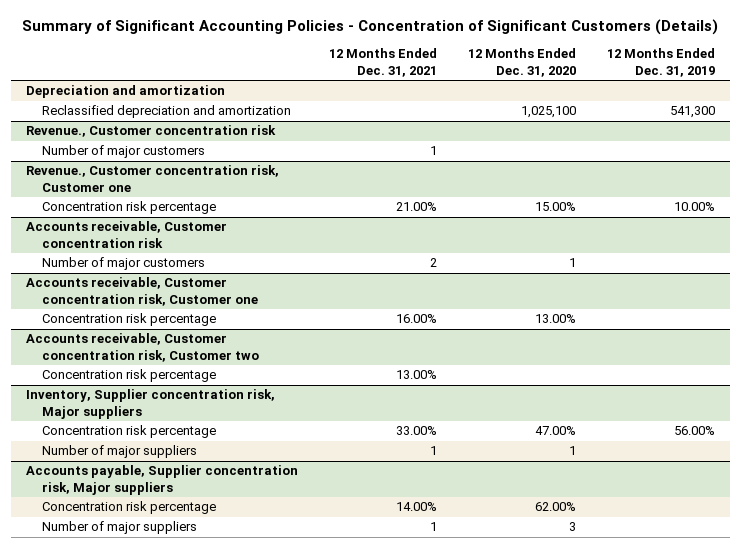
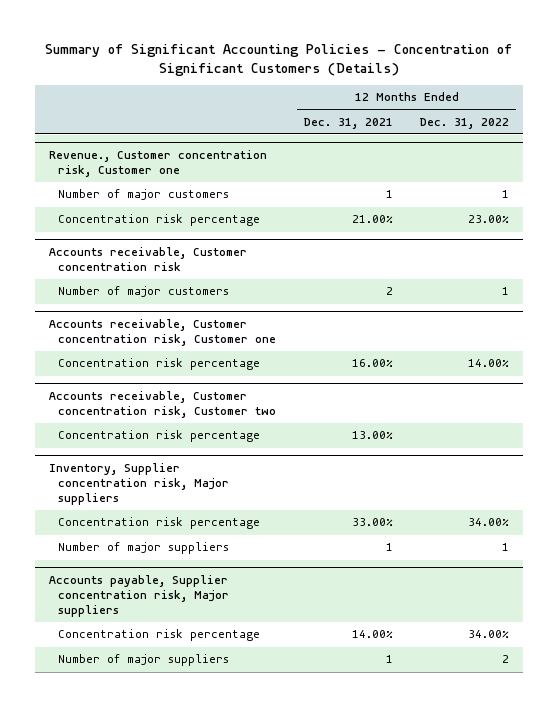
[467,48,576,77] 12 Months Ended Dec. 31, 2020 -> none
[606,48,715,77] 12 Months Ended Dec. 31, 2019 -> none
none -> [420,117,510,129] Dec. 31, 2022
[26,85,226,99] Depreciation and amortization -> none
[42,105,292,119] Reclassified depreciation and amortization -> none
[26,125,277,138] Revenue., Customer concentration risk -> none
[42,145,206,159] Number of major customers -> none
none -> [58,189,230,201] Number of major customers

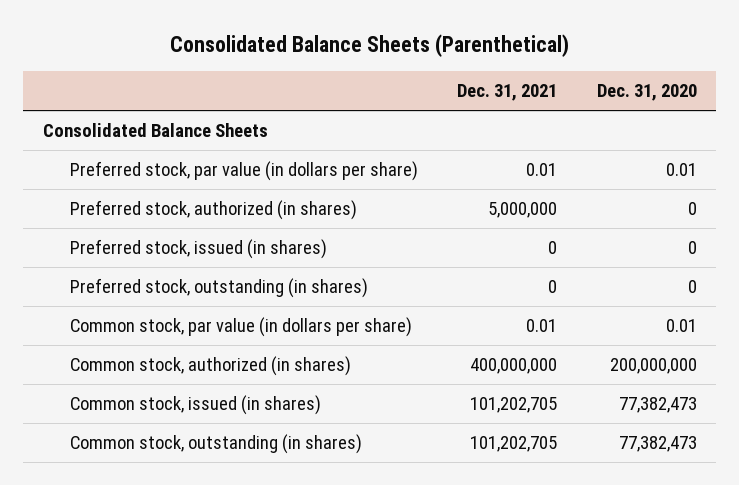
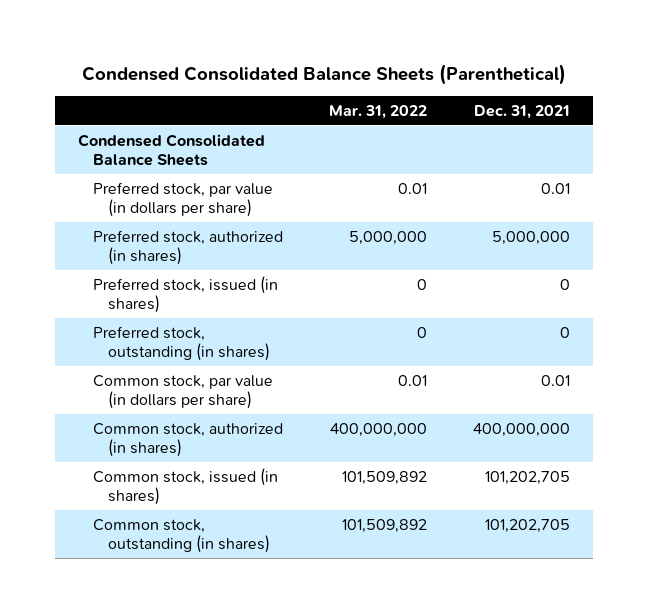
[169,34,569,58] Consolidated Balance Sheets (Parenthetical) -> [82,64,567,86] Condensed Consolidated Balance Sheets (Parenthetical)
[596,84,697,102] Dec. 31, 2020 -> none
none -> [329,104,428,119] Mar. 31, 2022
[42,123,268,138] Consolidated Balance Sheets -> [78,133,266,166] Condensed Consolidated Balance Sheets

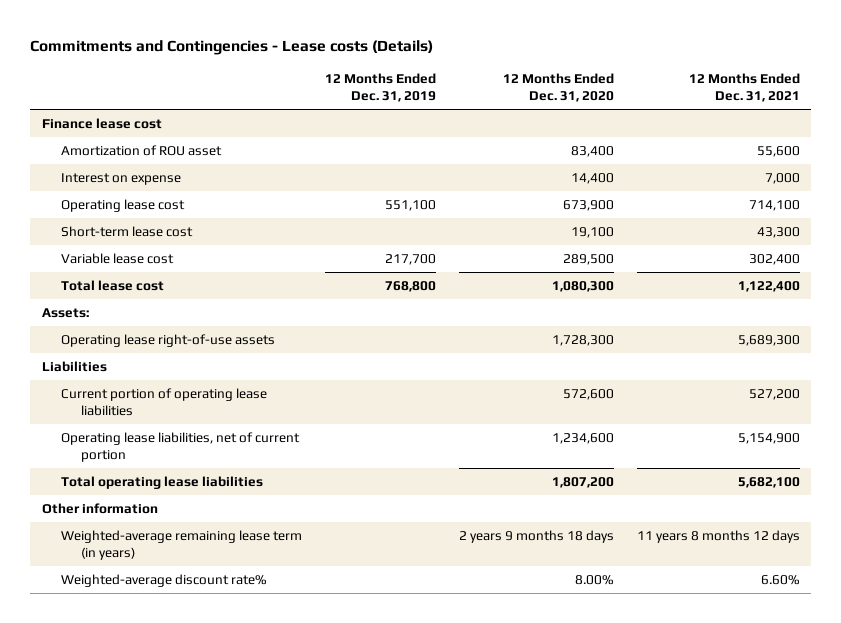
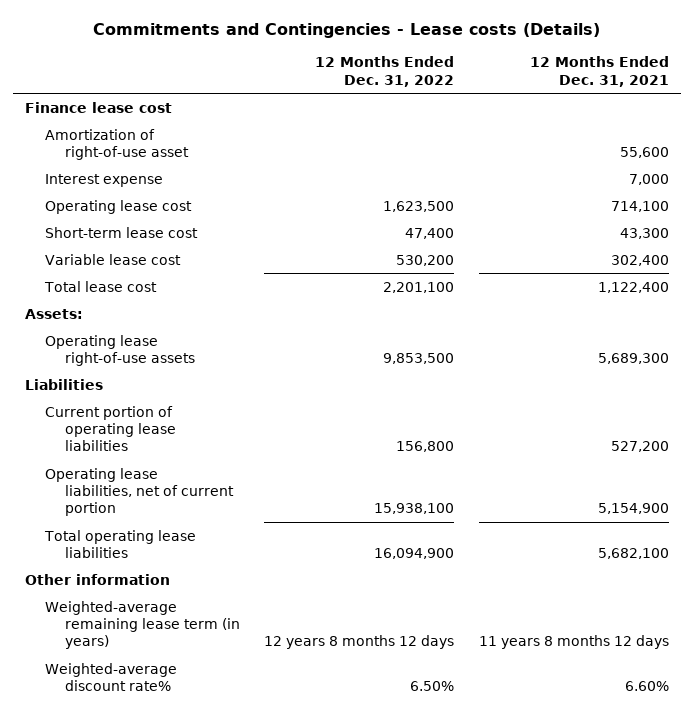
[325,73,437,102] 12 Months Ended Dec. 31, 2019 -> none
[502,73,614,102] 12 Months Ended Dec. 31, 2020 -> none
none -> [315,56,455,87] 12 Months Ended Dec. 31, 2022
[61,144,223,156] Amortization of ROU asset -> [45,128,189,160] Amortization of right-of-use asset
[61,172,182,185] Interest on expense -> [45,173,164,187] Interest expense

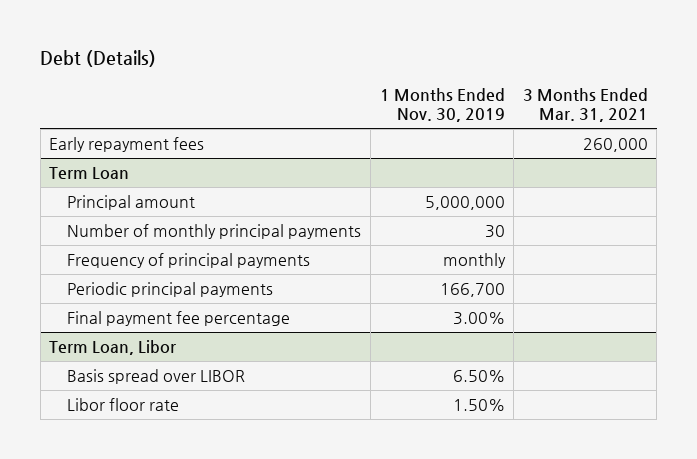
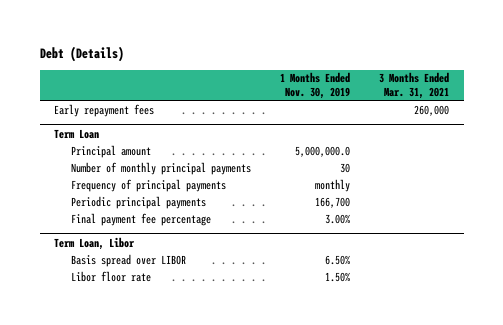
[424,195,505,210] 5,000,000 -> [295,145,351,157] 5,000,000.0

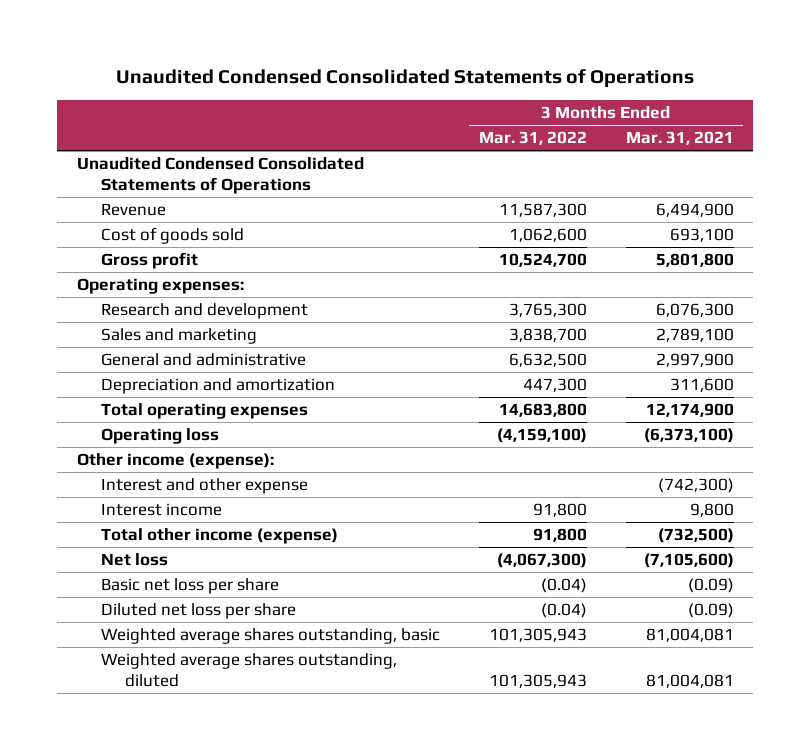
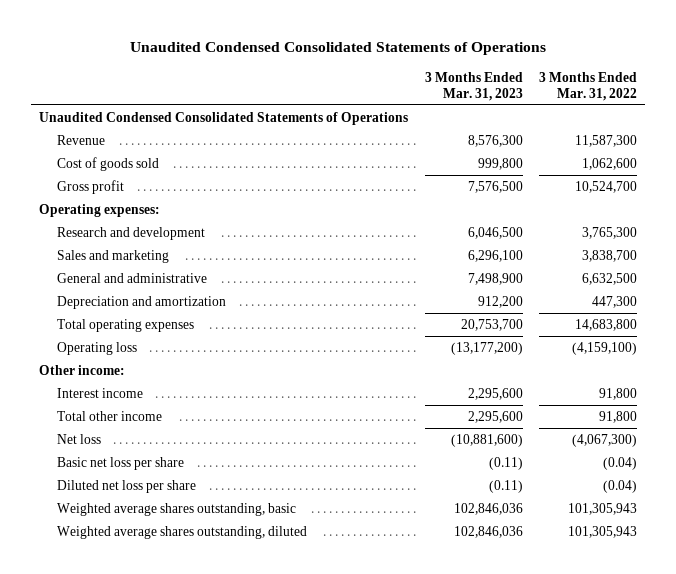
[625,131,734,146] Mar. 31, 2021 -> none
none -> [424,71,523,101] 3 Months Ended Mar. 31, 2023
[100,478,308,495] Interest and other expense -> none
[76,453,274,470] Other income (expense): -> [39,364,126,375] Other income:
[100,528,338,545] Total other income (expense) -> [57,410,163,421] Total other income

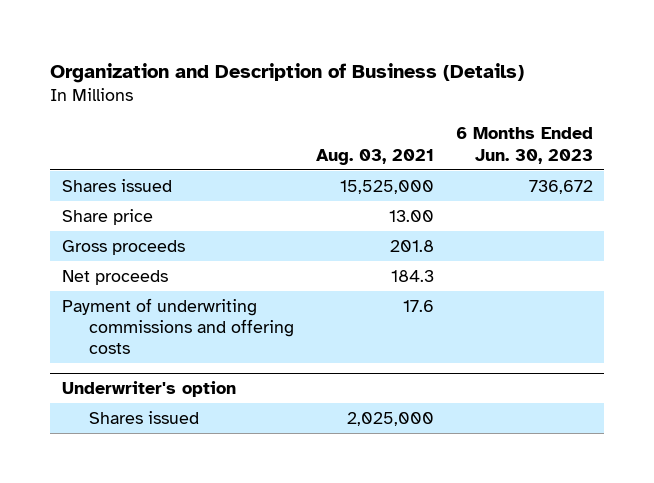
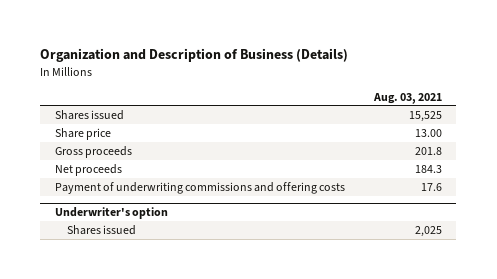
[455,127,593,164] 6 Months Ended Jun. 30, 2023 -> none
[339,179,434,194] 15,525,000 -> [408,110,442,122] 15,525
[346,411,434,426] 2,025,000 -> [414,225,442,237] 2,025

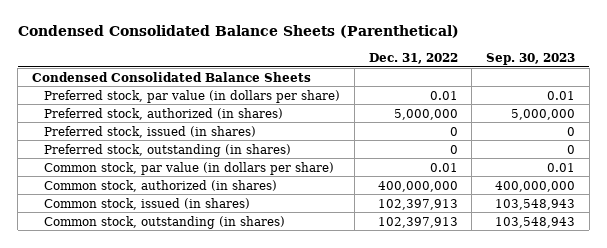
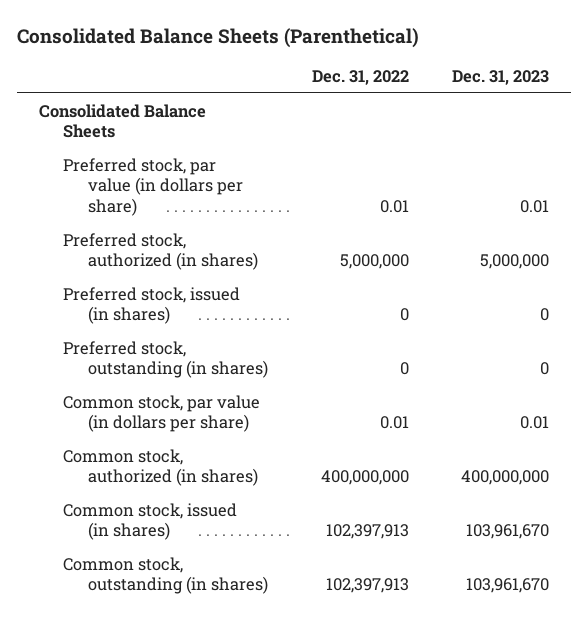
[17,25,459,39] Condensed Consolidated Balance Sheets (Parenthetical) -> [16,27,419,48] Consolidated Balance Sheets (Parenthetical)
[485,52,575,65] Sep. 30, 2023 -> none
none -> [452,70,550,86] Dec. 31, 2023
[32,71,312,82] Condensed Consolidated Balance Sheets -> [38,103,206,139] Consolidated Balance Sheets

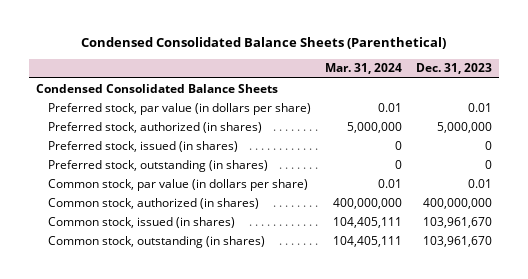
[16,27,419,48] Consolidated Balance Sheets (Parenthetical) -> [81,37,447,50] Condensed Consolidated Balance Sheets (Parenthetical)
[311,70,409,86] Dec. 31, 2022 -> none
none -> [324,63,402,75] Mar. 31, 2024
[38,103,206,139] Consolidated Balance Sheets -> [36,83,279,93] Condensed Consolidated Balance Sheets

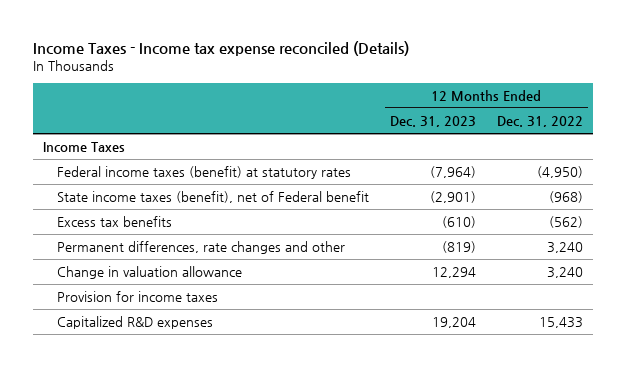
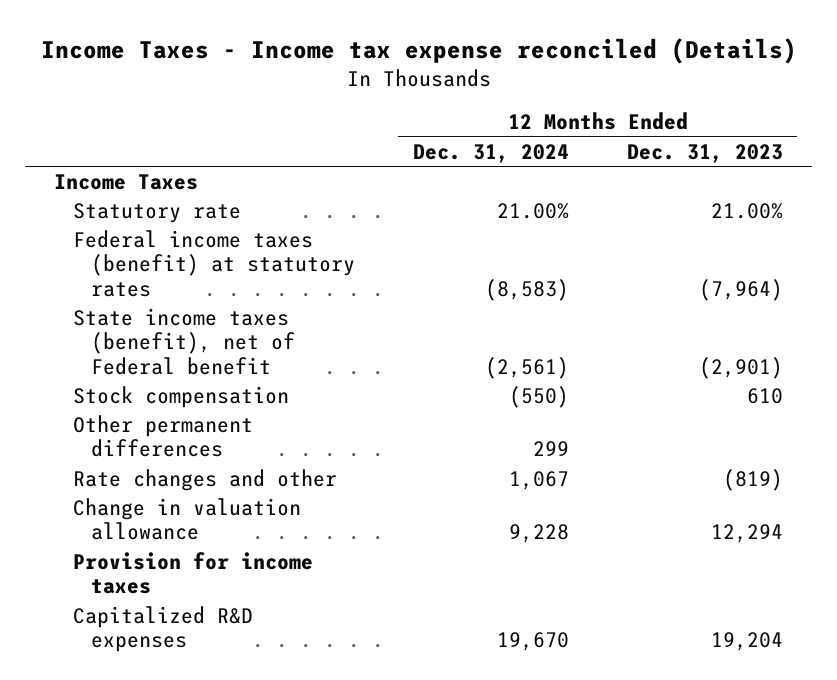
[496,115,583,127] Dec. 31, 2022 -> none
none -> [412,143,569,163] Dec. 31, 2024
none -> [72,203,241,224] Statutory rate
[56,216,172,228] Excess tax benefits -> none
none -> [72,386,289,409] Stock compensation
none -> [72,415,253,458] Other permanent differences
[56,241,345,255] Permanent differences, rate changes and other -> [72,469,337,492] Rate changes and other

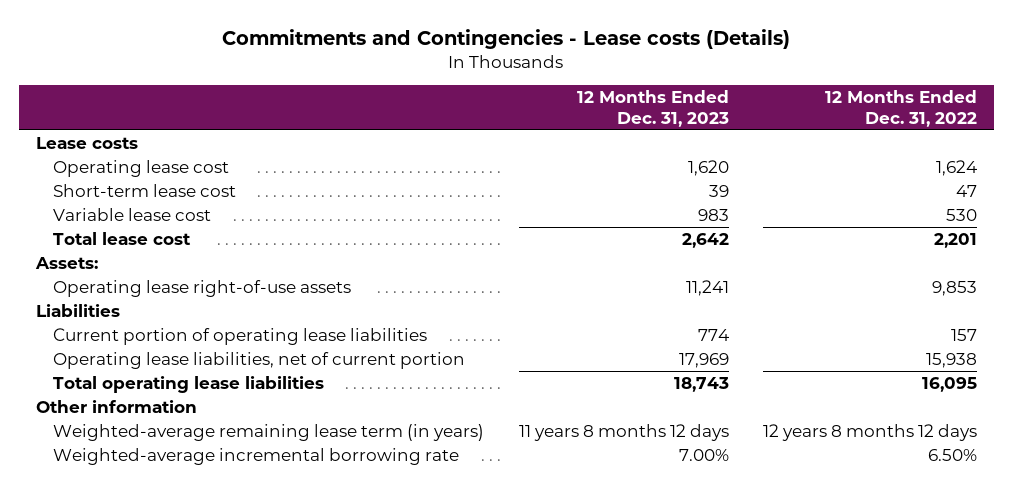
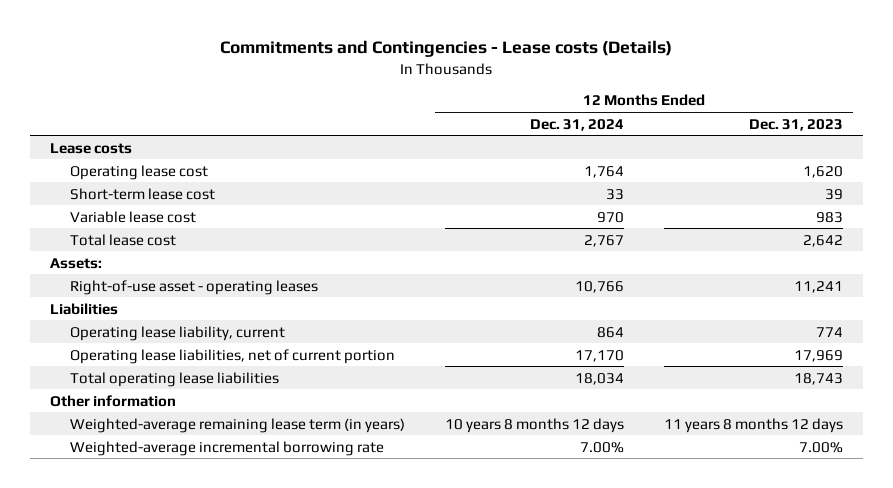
[824,90,977,127] 12 Months Ended Dec. 31, 2022 -> none
none -> [530,118,625,131] Dec. 31, 2024
[53,280,352,298] Operating lease right-of-use assets -> [70,279,319,295] Right-of-use asset - operating leases
[53,328,428,346] Current portion of operating lease liabilities -> [70,325,286,341] Operating lease liability, current

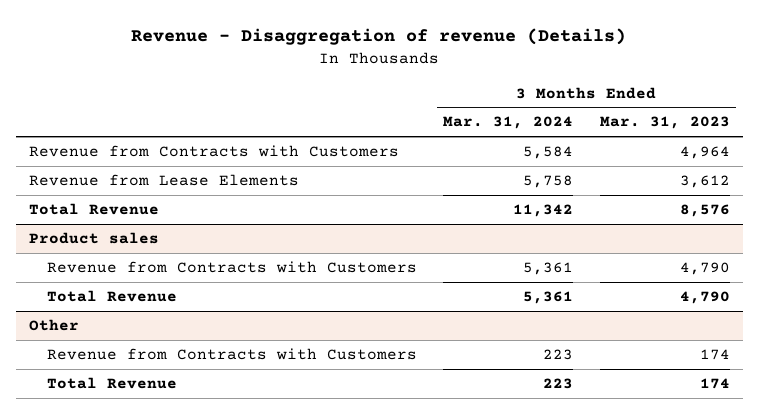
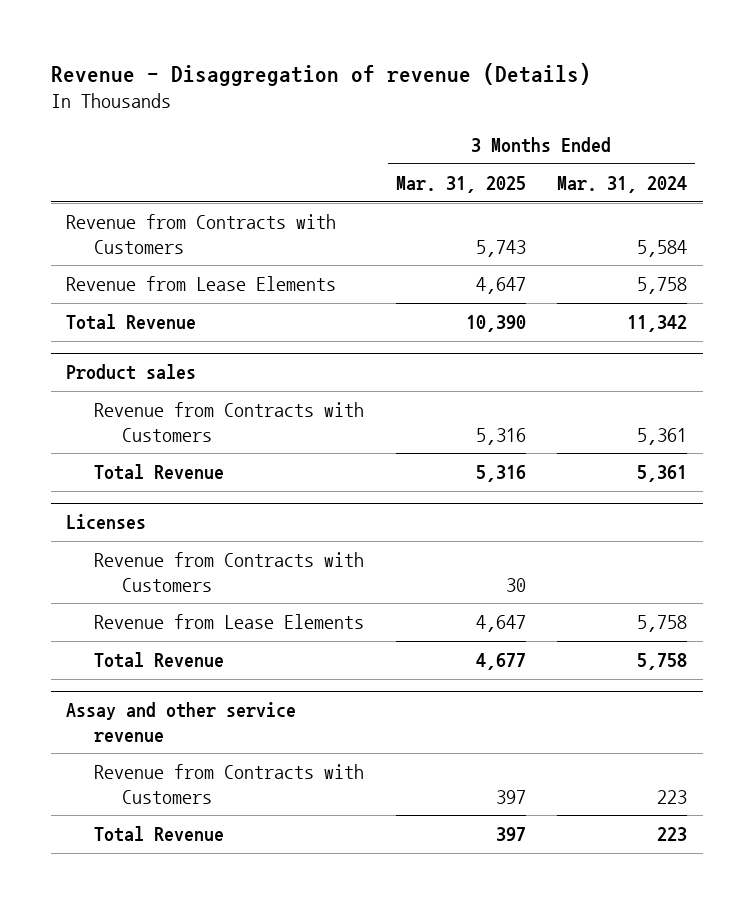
[599,116,730,130] Mar. 31, 2023 -> none
none -> [395,176,526,194] Mar. 31, 2025
[29,318,80,331] Other -> none
none -> [66,514,147,531] Licenses
none -> [94,552,365,592] Revenue from Contracts with Customers
none -> [94,614,365,630] Revenue from Lease Elements
none -> [94,652,225,669] Total Revenue
none -> [66,702,297,742] Assay and other service revenue

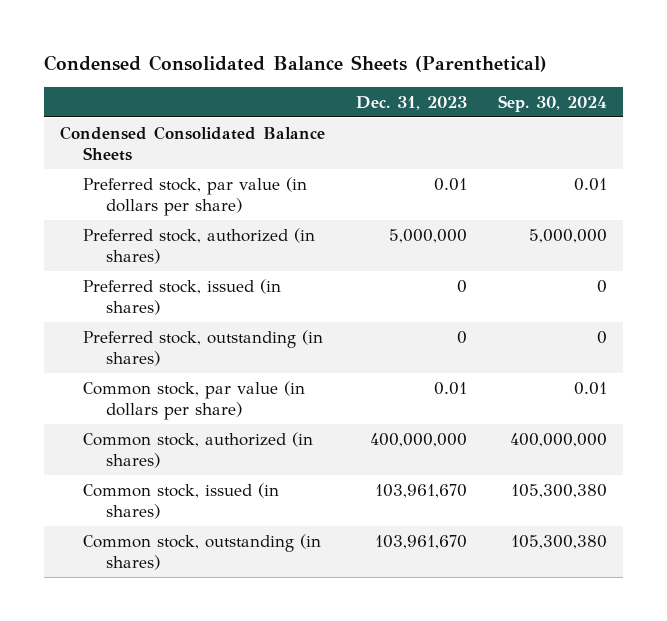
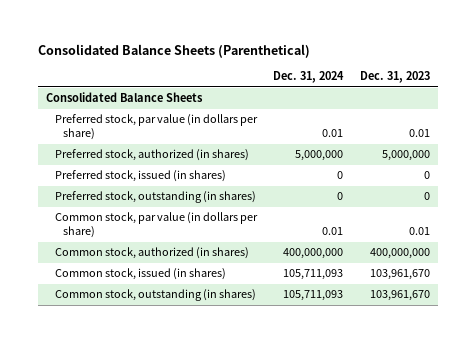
[43,55,547,73] Condensed Consolidated Balance Sheets (Parenthetical) -> [37,43,310,58] Consolidated Balance Sheets (Parenthetical)
[498,94,608,112] Sep. 30, 2024 -> none
none -> [273,71,345,84] Dec. 31, 2024
[59,125,325,162] Condensed Consolidated Balance Sheets -> [46,92,204,103] Consolidated Balance Sheets

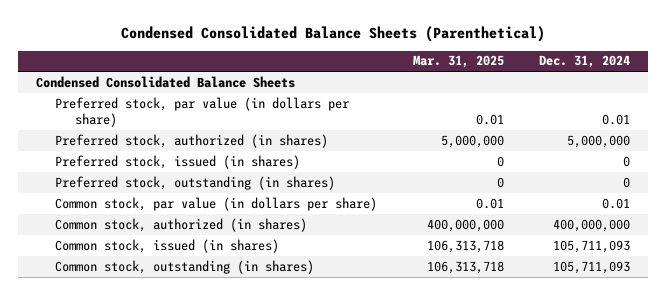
[37,43,310,58] Consolidated Balance Sheets (Parenthetical) -> [121,25,546,42] Condensed Consolidated Balance Sheets (Parenthetical)
[360,71,431,84] Dec. 31, 2023 -> none
none -> [412,55,504,69] Mar. 31, 2025
[46,92,204,103] Consolidated Balance Sheets -> [35,75,295,88] Condensed Consolidated Balance Sheets

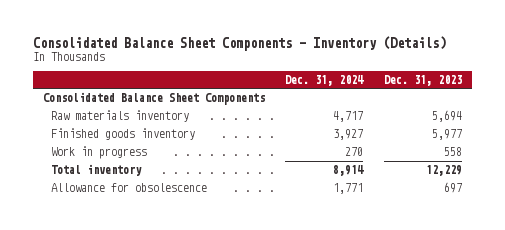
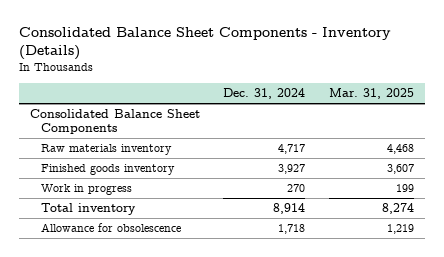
[383,74,462,86] Dec. 31, 2023 -> none
none -> [328,88,414,100] Mar. 31, 2025
[333,183,364,195] 1,771 -> [278,224,306,235] 1,718

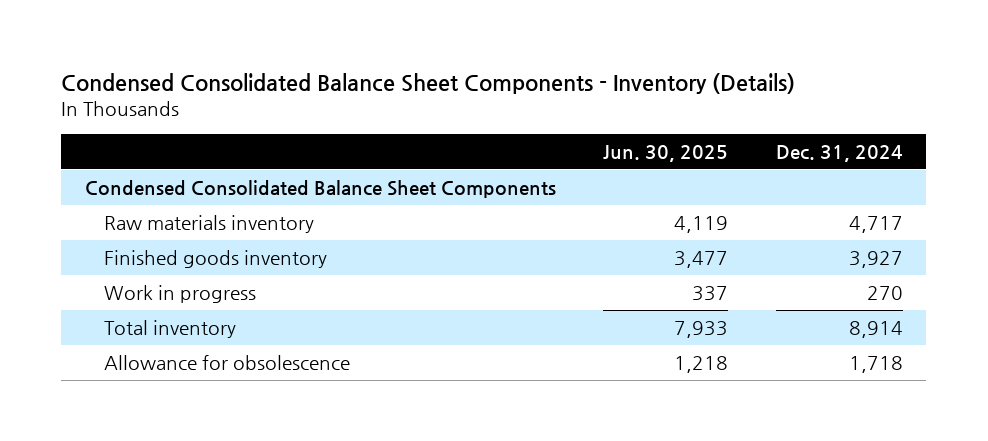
[18,27,391,61] Consolidated Balance Sheet Components - Inventory (Details) -> [61,73,796,95] Condensed Consolidated Balance Sheet Components - Inventory (Details)
[328,88,414,100] Mar. 31, 2025 -> none
none -> [603,144,729,162] Jun. 30, 2025
[30,109,201,135] Consolidated Balance Sheet Components -> [84,179,556,198] Condensed Consolidated Balance Sheet Components

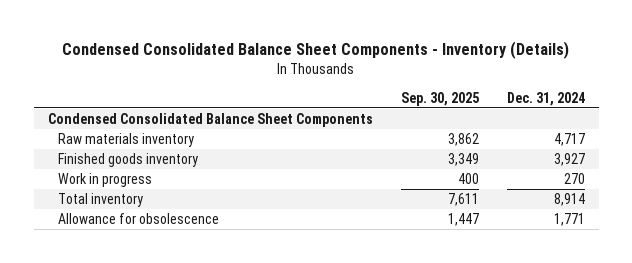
[603,144,729,162] Jun. 30, 2025 -> none
none -> [400,91,479,106] Sep. 30, 2025
[848,355,903,373] 1,718 -> [553,213,585,227] 1,771

